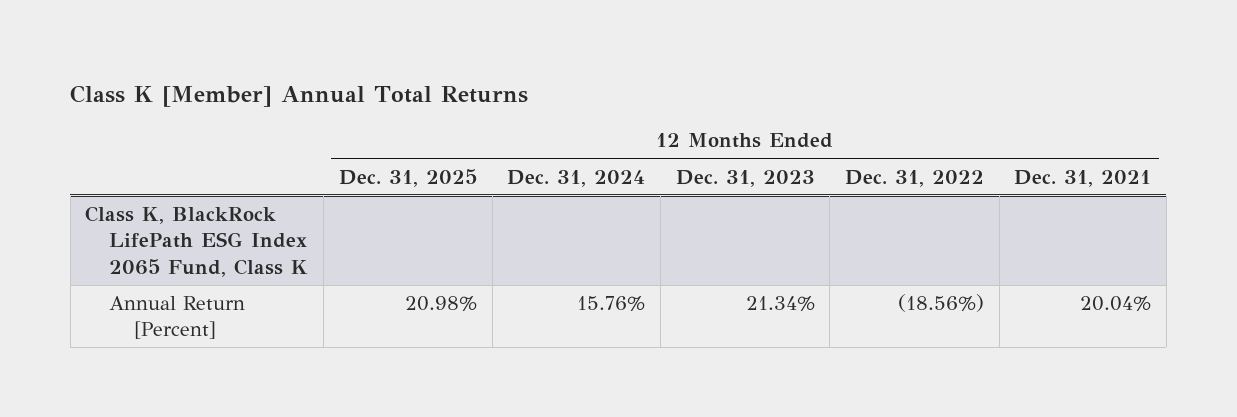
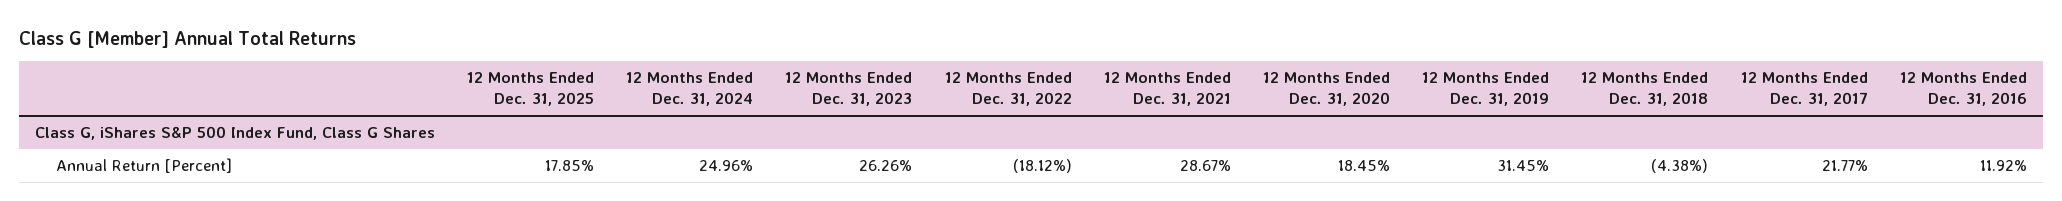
[70,84,529,107] Class K [Member] Annual Total Returns -> [18,30,356,48] Class G [Member] Annual Total Returns
none -> [1263,72,1391,107] 12 Months Ended Dec. 31, 2020
none -> [1422,72,1550,107] 12 Months Ended Dec. 31, 2019
none -> [1581,72,1709,107] 12 Months Ended Dec. 31, 2018
none -> [1740,72,1868,107] 12 Months Ended Dec. 31, 2017
none -> [1899,72,2027,107] 12 Months Ended Dec. 31, 2016
[85,206,309,277] Class K, BlackRock LifePath ESG Index 2065 Fund, Class K -> none
none -> [34,126,435,141] Class G, iShares S&P 500 Index Fund, Class G Shares
[404,296,477,312] 20.98% -> [545,160,595,172] 17.85%
[577,296,646,312] 15.76% -> [699,160,754,172] 24.96%
[745,296,815,312] 21.34% -> [859,160,913,172] 26.26%
[897,294,984,313] (18.56%) -> [1012,159,1072,174] (18.12%)
[1080,296,1152,312] 20.04% -> [1179,160,1231,172] 28.67%

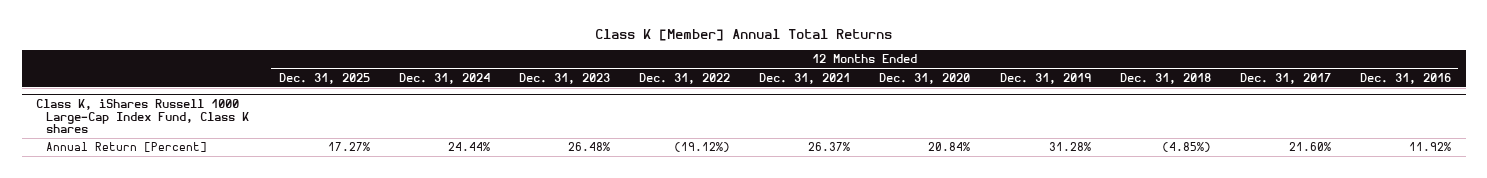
[18,30,356,48] Class G [Member] Annual Total Returns -> [594,28,892,41] Class K [Member] Annual Total Returns
[34,126,435,141] Class G, iShares S&P 500 Index Fund, Class G Shares -> none
none -> [36,98,250,134] Class K, iShares Russell 1000 Large-Cap Index Fund, Class K shares
[545,160,595,172] 17.85% -> [327,142,370,152] 17.27%
[699,160,754,172] 24.96% -> [447,142,490,152] 24.44%
[859,160,913,172] 26.26% -> [567,142,610,152] 26.48%
[1012,159,1072,174] (18.12%) -> [674,142,731,153] (19.12%)
[1179,160,1231,172] 28.67% -> [808,142,851,152] 26.37%
[1338,160,1391,172] 18.45% -> [928,142,971,152] 20.84%
[1497,160,1550,172] 31.45% -> [1048,142,1091,152] 31.28%
[1651,159,1709,174] (4.38%) -> [1161,142,1211,153] (4.85%)
[1821,160,1868,172] 21.77% -> [1288,142,1331,152] 21.60%

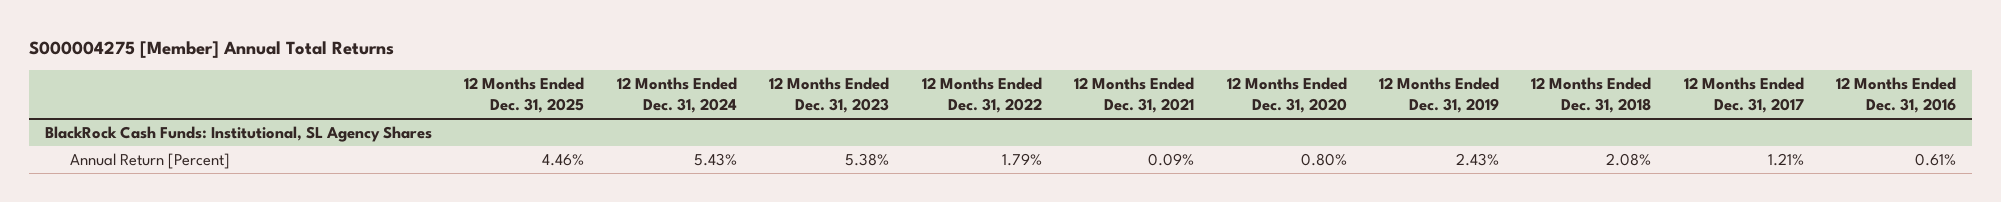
[594,28,892,41] Class K [Member] Annual Total Returns -> [28,41,394,59] S000004275 [Member] Annual Total Returns
[36,98,250,134] Class K, iShares Russell 1000 Large-Cap Index Fund, Class K shares -> none
none -> [44,126,432,143] BlackRock Cash Funds: Institutional, SL Agency Shares
[327,142,370,152] 17.27% -> [542,154,585,167] 4.46%
[447,142,490,152] 24.44% -> [693,153,737,167] 5.43%
[567,142,610,152] 26.48% -> [845,153,890,167] 5.38%
[674,142,731,153] (19.12%) -> [1001,153,1042,167] 1.79%
[808,142,851,152] 26.37% -> [1148,153,1195,167] 0.09%
[928,142,971,152] 20.84% -> [1300,153,1347,167] 0.80%
[1048,142,1091,152] 31.28% -> [1455,153,1499,167] 2.43%
[1161,142,1211,153] (4.85%) -> [1606,153,1652,167] 2.08%
[1288,142,1331,152] 21.60% -> [1767,153,1804,167] 1.21%
[1409,142,1452,152] 11.92% -> [1915,153,1957,167] 0.61%

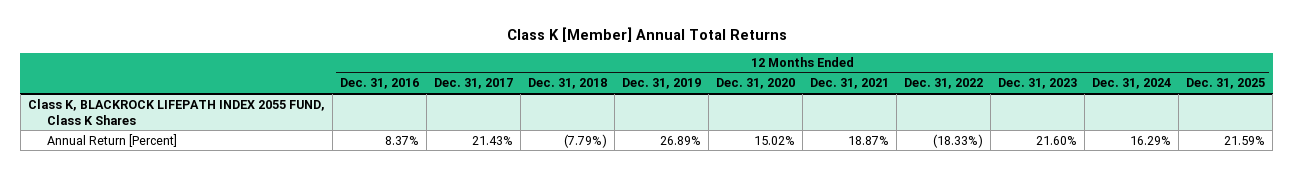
[28,41,394,59] S000004275 [Member] Annual Total Returns -> [506,27,787,43] Class K [Member] Annual Total Returns
[44,126,432,143] BlackRock Cash Funds: Institutional, SL Agency Shares -> none
none -> [27,98,325,125] Class K, BLACKROCK LIFEPATH INDEX 2055 FUND, Class K Shares
[542,154,585,167] 4.46% -> [1224,135,1266,145] 21.59%
[693,153,737,167] 5.43% -> [1130,135,1172,145] 16.29%
[845,153,890,167] 5.38% -> [1036,135,1078,145] 21.60%
[1001,153,1042,167] 1.79% -> [933,133,984,148] (18.33%)
[1148,153,1195,167] 0.09% -> [848,135,890,145] 18.87%
[1300,153,1347,167] 0.80% -> [754,135,796,145] 15.02%
[1455,153,1499,167] 2.43% -> [660,135,702,145] 26.89%
[1606,153,1652,167] 2.08% -> [564,133,608,148] (7.79%)
[1767,153,1804,167] 1.21% -> [471,135,513,145] 21.43%
[1915,153,1957,167] 0.61% -> [384,135,419,145] 8.37%

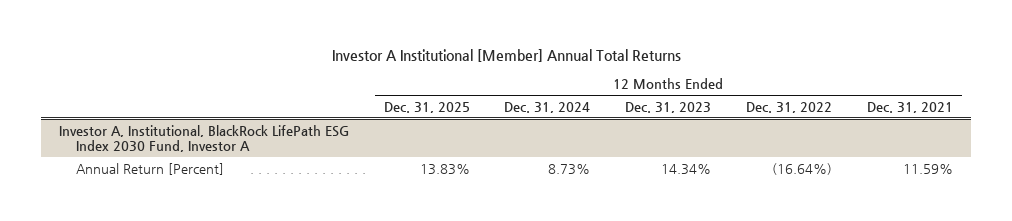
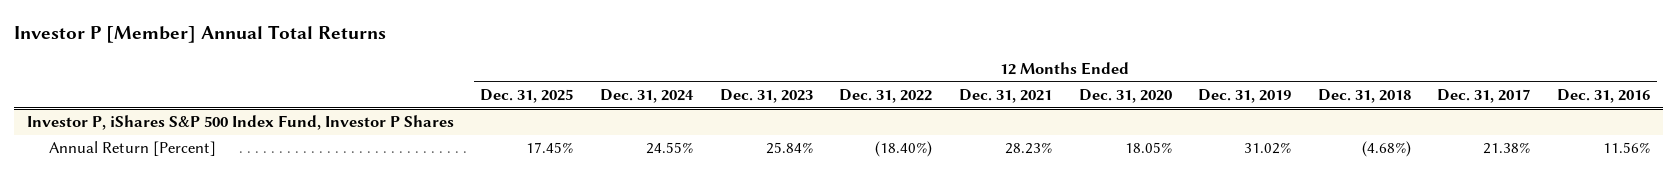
[331,49,681,63] Investor A Institutional [Member] Annual Total Returns -> [13,25,386,44] Investor P [Member] Annual Total Returns
none -> [1078,89,1172,104] Dec. 31, 2020
none -> [1198,89,1292,104] Dec. 31, 2019
none -> [1317,89,1411,104] Dec. 31, 2018
none -> [1437,89,1531,104] Dec. 31, 2017
none -> [1557,89,1651,104] Dec. 31, 2016
[58,124,349,152] Investor A, Institutional, BlackRock LifePath ESG Index 2030 Fund, Investor A -> none
none -> [26,115,454,131] Investor P, iShares S&P 500 Index Fund, Investor P Shares
[419,163,470,175] 13.83% -> [526,142,574,154] 17.45%
[548,163,591,175] 8.73% -> [646,142,694,155] 24.55%
[661,163,712,175] 14.34% -> [765,142,813,155] 25.84%
[772,162,833,175] (16.64%) -> [875,141,933,158] (18.40%)
[903,163,954,174] 11.59% -> [1004,142,1052,155] 28.23%

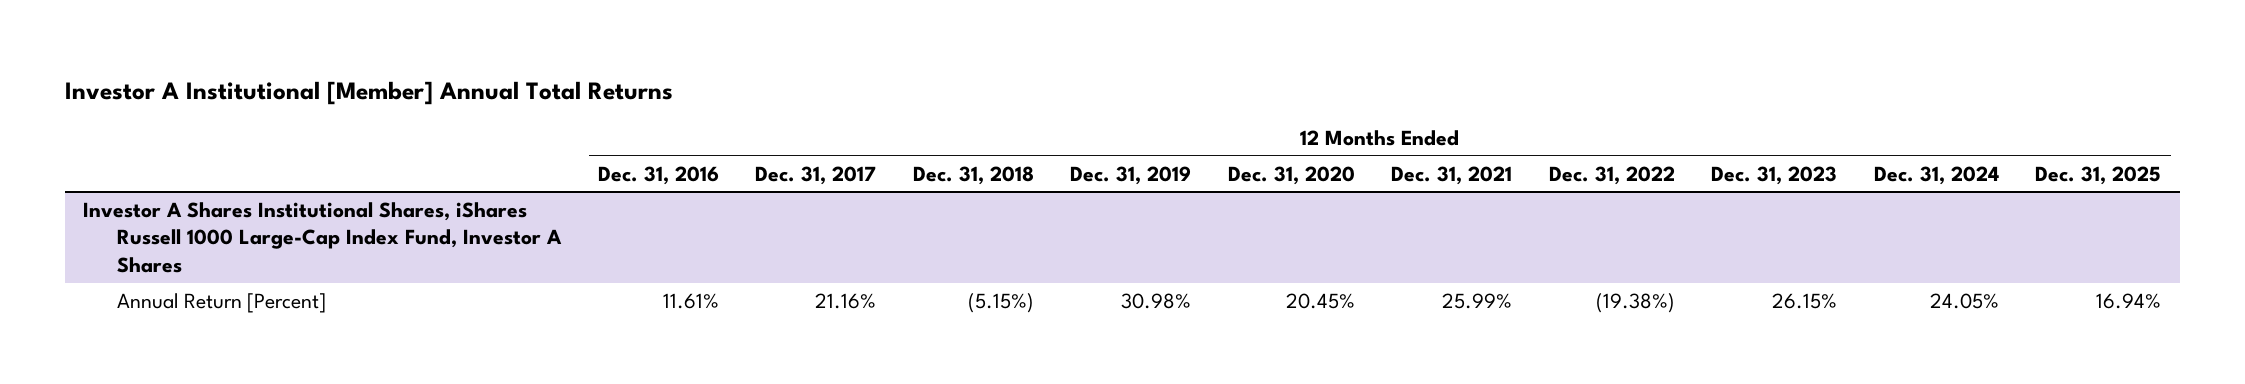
[13,25,386,44] Investor P [Member] Annual Total Returns -> [64,80,673,105] Investor A Institutional [Member] Annual Total Returns
[26,115,454,131] Investor P, iShares S&P 500 Index Fund, Investor P Shares -> none
none -> [83,201,563,273] Investor A Shares Institutional Shares, iShares Russell 1000 Large-Cap Index Fund, Investor A Shares
[526,142,574,154] 17.45% -> [2096,292,2162,309] 16.94%
[646,142,694,155] 24.55% -> [1929,292,1999,309] 24.05%
[765,142,813,155] 25.84% -> [1772,292,1838,309] 26.15%
[875,141,933,158] (18.40%) -> [1595,292,1675,313] (19.38%)
[1004,142,1052,155] 28.23% -> [1442,292,1513,309] 25.99%
[1124,142,1172,154] 18.05% -> [1285,292,1355,309] 20.45%
[1244,142,1292,155] 31.02% -> [1121,292,1192,309] 30.98%
[1361,141,1411,158] (4.68%) -> [967,292,1034,313] (5.15%)
[1483,142,1531,155] 21.38% -> [815,292,877,309] 21.16%
[1603,142,1651,154] 11.56% -> [662,292,719,309] 11.61%

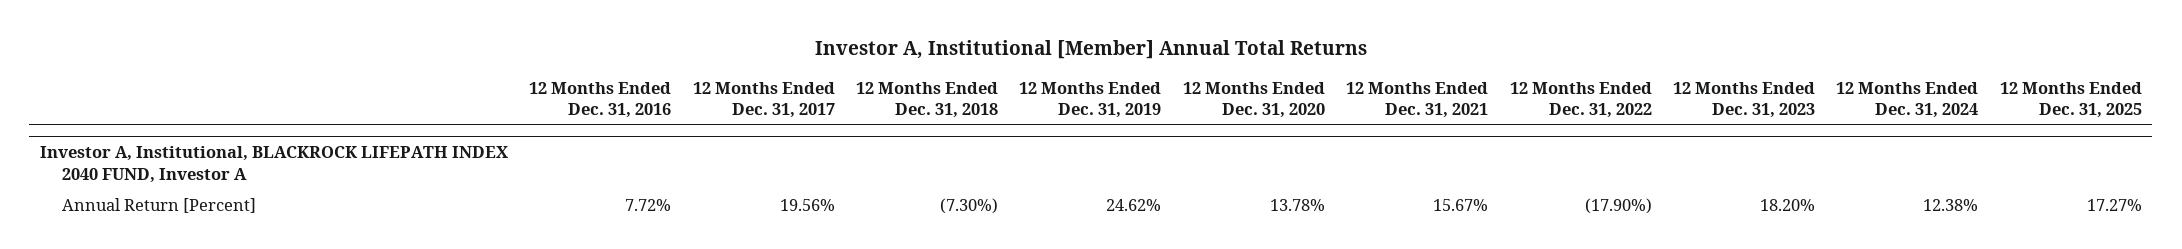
[64,80,673,105] Investor A Institutional [Member] Annual Total Returns -> [814,40,1367,60] Investor A, Institutional [Member] Annual Total Returns
[83,201,563,273] Investor A Shares Institutional Shares, iShares Russell 1000 Large-Cap Index Fund, Investor A Shares -> none
none -> [39,146,508,183] Investor A, Institutional, BLACKROCK LIFEPATH INDEX 2040 FUND, Investor A
[662,292,719,309] 11.61% -> [625,198,672,211] 7.72%
[815,292,877,309] 21.16% -> [779,198,835,211] 19.56%
[967,292,1034,313] (5.15%) -> [940,197,999,214] (7.30%)
[1121,292,1192,309] 30.98% -> [1106,198,1162,211] 24.62%
[1285,292,1355,309] 20.45% -> [1269,198,1325,211] 13.78%
[1442,292,1513,309] 25.99% -> [1433,198,1489,211] 15.67%
[1595,292,1675,313] (19.38%) -> [1584,197,1652,214] (17.90%)
[1772,292,1838,309] 26.15% -> [1759,198,1815,211] 18.20%
[1929,292,1999,309] 24.05% -> [1923,198,1979,211] 12.38%
[2096,292,2162,309] 16.94% -> [2086,198,2142,211] 17.27%

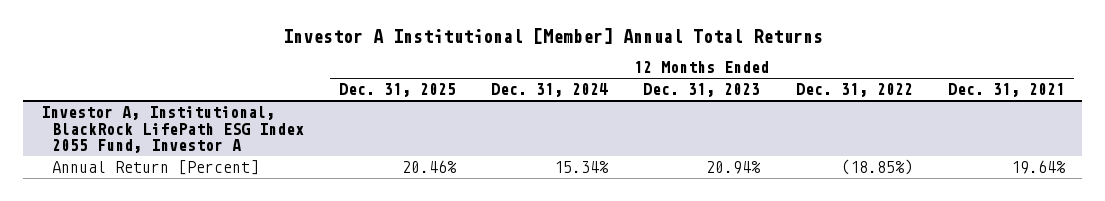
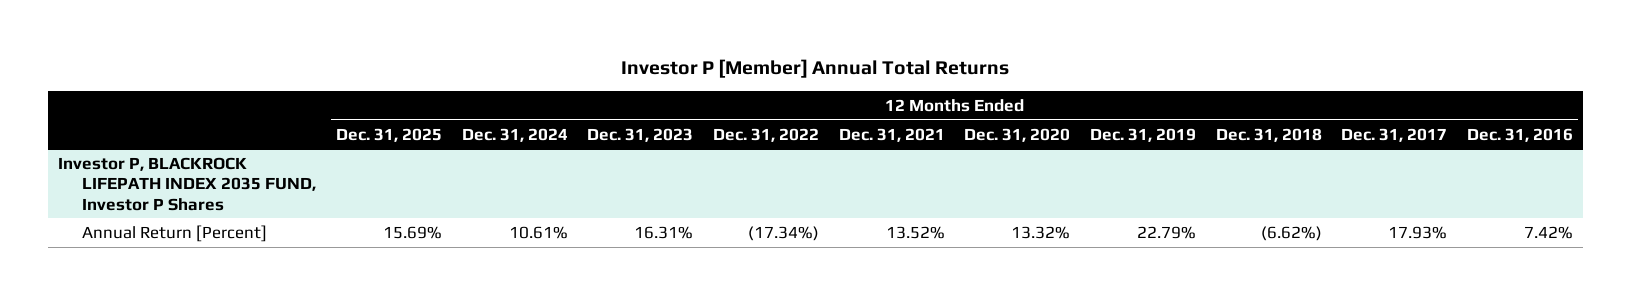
[282,28,823,45] Investor A Institutional [Member] Annual Total Returns -> [621,59,1010,79] Investor P [Member] Annual Total Returns
none -> [964,127,1071,142] Dec. 31, 2020
none -> [1090,127,1197,142] Dec. 31, 2019
none -> [1215,127,1322,142] Dec. 31, 2018
none -> [1341,127,1448,142] Dec. 31, 2017
none -> [1466,127,1573,142] Dec. 31, 2016
[40,106,304,154] Investor A, Institutional, BlackRock LifePath ESG Index 2055 Fund, Investor A -> none
none -> [57,156,317,211] Investor P, BLACKROCK LIFEPATH INDEX 2035 FUND, Investor P Shares
[402,160,458,174] 20.46% -> [383,225,443,239] 15.69%
[554,161,610,174] 15.34% -> [508,225,568,239] 10.61%
[706,161,762,175] 20.94% -> [634,225,694,239] 16.31%
[840,159,913,176] (18.85%) -> [748,225,820,241] (17.34%)
[1010,160,1066,175] 19.64% -> [885,225,945,239] 13.52%

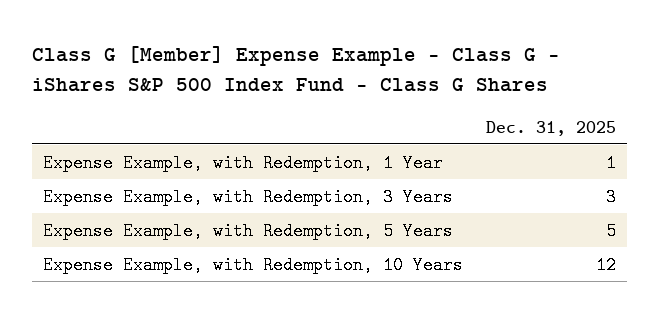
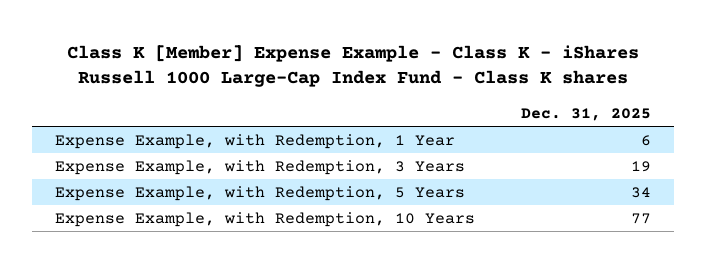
[32,46,561,92] Class G [Member] Expense Example - Class G - iShares S&P 500 Index Fund - Class G Shares -> [66,44,639,88] Class K [Member] Expense Example - Class K - iShares Russell 1000 Large-Cap Index Fund - Class K shares
[605,153,616,172] 1 -> [640,134,651,146] 6
[605,187,616,206] 3 -> [630,160,651,172] 19
[605,221,616,240] 5 -> [630,186,651,198] 34
[595,255,616,274] 12 -> [630,212,651,224] 77

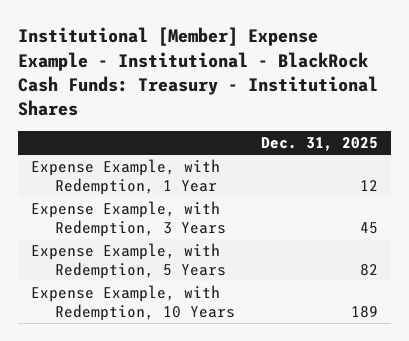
[66,44,639,88] Class K [Member] Expense Example - Class K - iShares Russell 1000 Large-Cap Index Fund - Class K shares -> [17,27,378,117] Institutional [Member] Expense Example - Institutional - BlackRock Cash Funds: Treasury - Institutional Shares
[640,134,651,146] 6 -> [360,179,379,191] 12
[630,160,651,172] 19 -> [360,221,379,234] 45
[630,186,651,198] 34 -> [360,263,379,276] 82
[630,212,651,224] 77 -> [351,305,379,318] 189

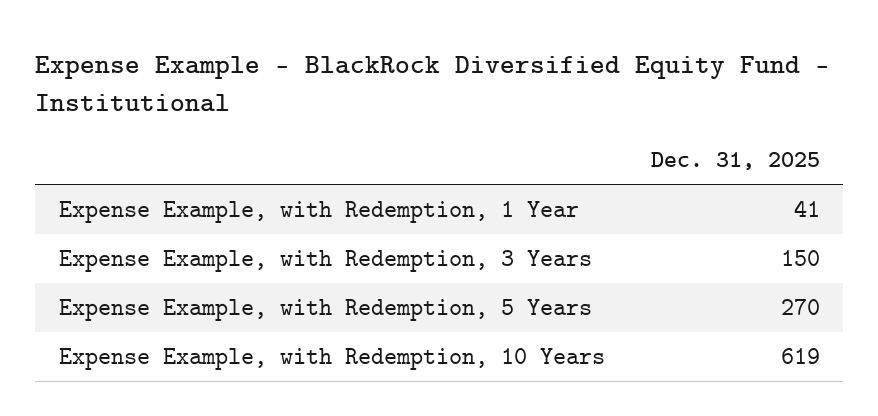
[17,27,378,117] Institutional [Member] Expense Example - Institutional - BlackRock Cash Funds: Treasury - Institutional Shares -> [35,56,831,112] Expense Example - BlackRock Diversified Equity Fund - Institutional
[360,179,379,191] 12 -> [793,199,820,217] 41
[360,221,379,234] 45 -> [780,249,820,266] 150
[360,263,379,276] 82 -> [780,298,820,315] 270
[351,305,379,318] 189 -> [780,347,820,364] 619

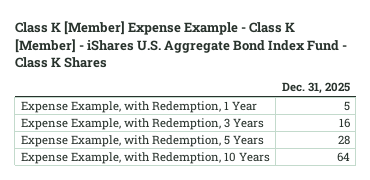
[35,56,831,112] Expense Example - BlackRock Diversified Equity Fund - Institutional -> [14,21,347,69] Class K [Member] Expense Example - Class K [Member] - iShares U.S. Aggregate Bond Index Fund - Class K Shares
[793,199,820,217] 41 -> [343,100,350,111] 5
[780,249,820,266] 150 -> [338,117,350,128] 16
[780,298,820,315] 270 -> [337,134,350,145] 28
[780,347,820,364] 619 -> [336,151,350,162] 64

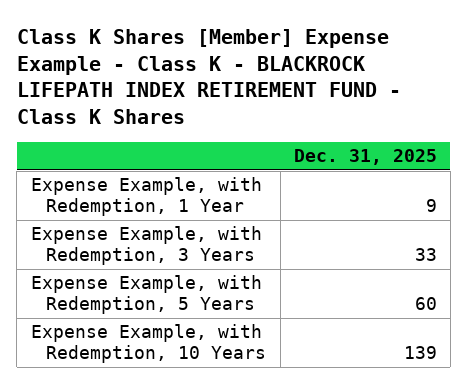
[14,21,347,69] Class K [Member] Expense Example - Class K [Member] - iShares U.S. Aggregate Bond Index Fund - Class K Shares -> [16,28,401,125] Class K Shares [Member] Expense Example - Class K - BLACKROCK LIFEPATH INDEX RETIREMENT FUND - Class K Shares
[343,100,350,111] 5 -> [425,199,437,213] 9
[338,117,350,128] 16 -> [414,248,437,262] 33
[337,134,350,145] 28 -> [414,297,437,311] 60
[336,151,350,162] 64 -> [403,346,437,360] 139

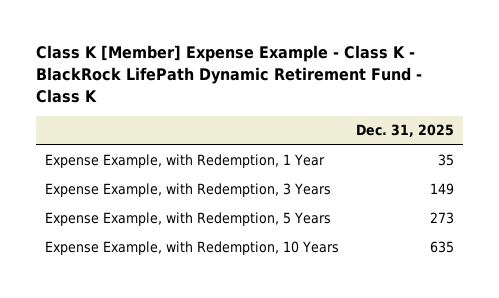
[16,28,401,125] Class K Shares [Member] Expense Example - Class K - BLACKROCK LIFEPATH INDEX RETIREMENT FUND - Class K Shares -> [36,45,423,103] Class K [Member] Expense Example - Class K - BlackRock LifePath Dynamic Retirement Fund - Class K
[425,199,437,213] 9 -> [438,154,455,167] 35
[414,248,437,262] 33 -> [430,183,455,196] 149
[414,297,437,311] 60 -> [430,212,455,225] 273
[403,346,437,360] 139 -> [430,241,455,254] 635

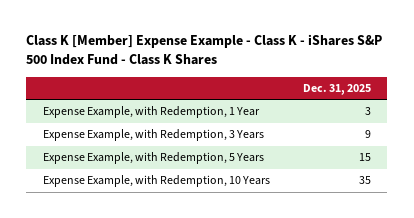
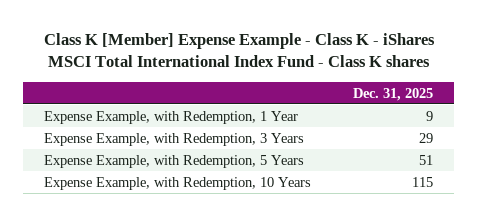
[26,34,383,66] Class K [Member] Expense Example - Class K - iShares S&P 500 Index Fund - Class K Shares -> [43,33,435,68] Class K [Member] Expense Example - Class K - iShares MSCI Total International Index Fund - Class K shares
[364,107,371,116] 3 -> [426,110,434,121] 9
[364,130,371,139] 9 -> [419,132,434,143] 29
[358,153,371,162] 15 -> [419,154,434,165] 51
[358,176,371,185] 35 -> [412,176,434,187] 115

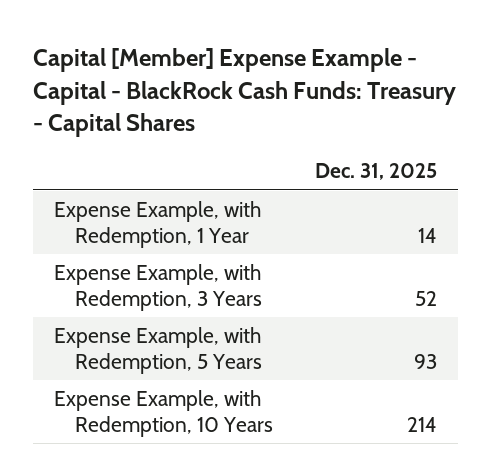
[43,33,435,68] Class K [Member] Expense Example - Class K - iShares MSCI Total International Index Fund - Class K shares -> [33,48,457,138] Capital [Member] Expense Example - Capital - BlackRock Cash Funds: Treasury - Capital Shares
[426,110,434,121] 9 -> [417,227,437,243] 14
[419,132,434,143] 29 -> [414,290,437,306] 52
[419,154,434,165] 51 -> [413,353,437,369] 93
[412,176,434,187] 115 -> [406,416,437,432] 214

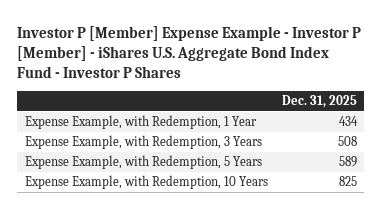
[33,48,457,138] Capital [Member] Expense Example - Capital - BlackRock Cash Funds: Treasury - Capital Shares -> [17,25,362,79] Investor P [Member] Expense Example - Investor P [Member] - iShares U.S. Aggregate Bond Index Fund - Investor P Shares
[417,227,437,243] 14 -> [339,116,359,127] 434
[414,290,437,306] 52 -> [338,136,358,147] 508
[413,353,437,369] 93 -> [339,156,358,168] 589
[406,416,437,432] 214 -> [339,176,358,187] 825

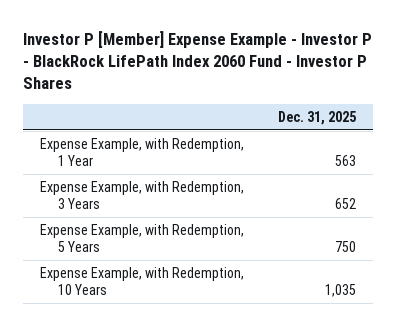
[17,25,362,79] Investor P [Member] Expense Example - Investor P [Member] - iShares U.S. Aggregate Bond Index Fund - Investor P Shares -> [23,31,373,90] Investor P [Member] Expense Example - Investor P - BlackRock LifePath Index 2060 Fund - Investor P Shares
[339,116,359,127] 434 -> [335,154,357,166] 563
[338,136,358,147] 508 -> [335,197,357,209] 652
[339,156,358,168] 589 -> [335,240,357,252] 750
[339,176,358,187] 825 -> [325,283,357,297] 1,035

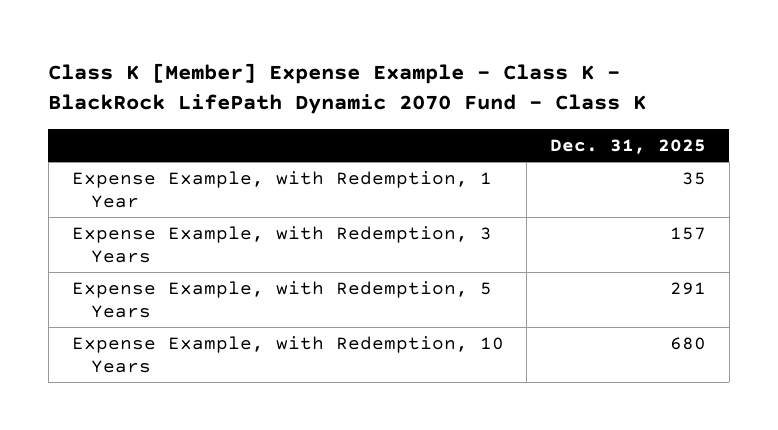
[23,31,373,90] Investor P [Member] Expense Example - Investor P - BlackRock LifePath Index 2060 Fund - Investor P Shares -> [48,62,647,115] Class K [Member] Expense Example - Class K - BlackRock LifePath Dynamic 2070 Fund - Class K
[335,154,357,166] 563 -> [682,171,707,185] 35
[335,197,357,209] 652 -> [670,226,707,240] 157
[335,240,357,252] 750 -> [670,281,707,295] 291
[325,283,357,297] 1,035 -> [670,336,707,350] 680

